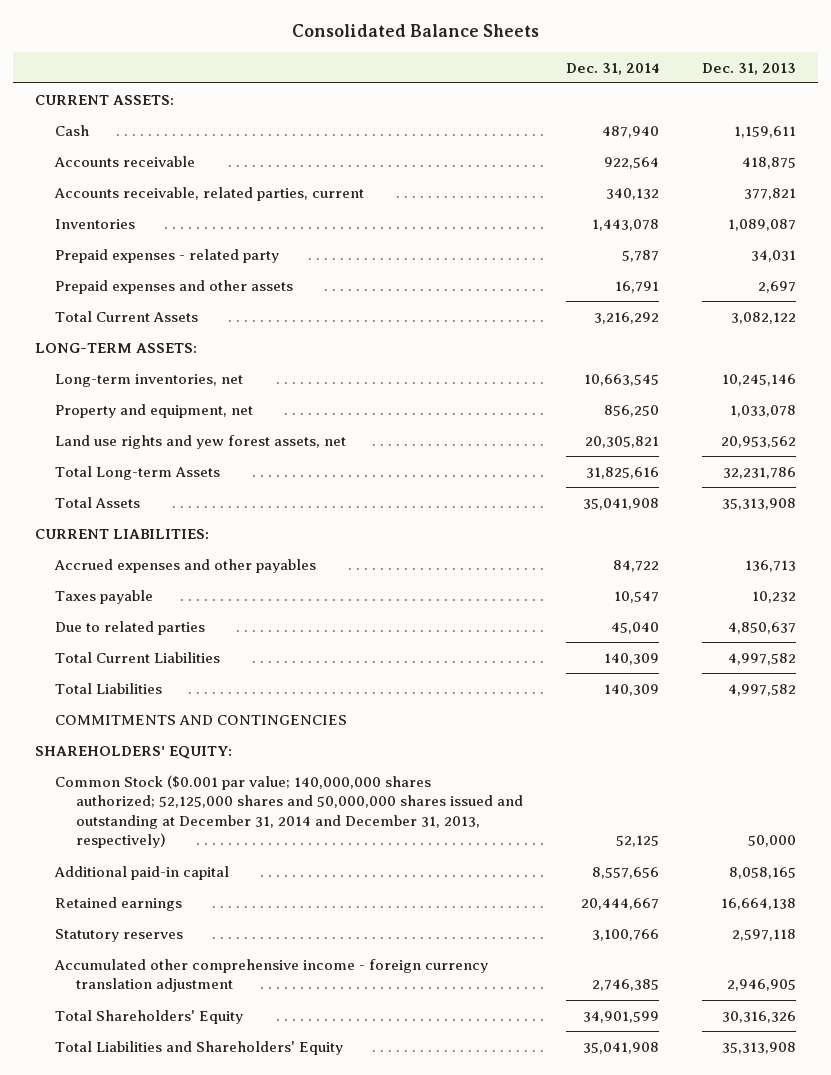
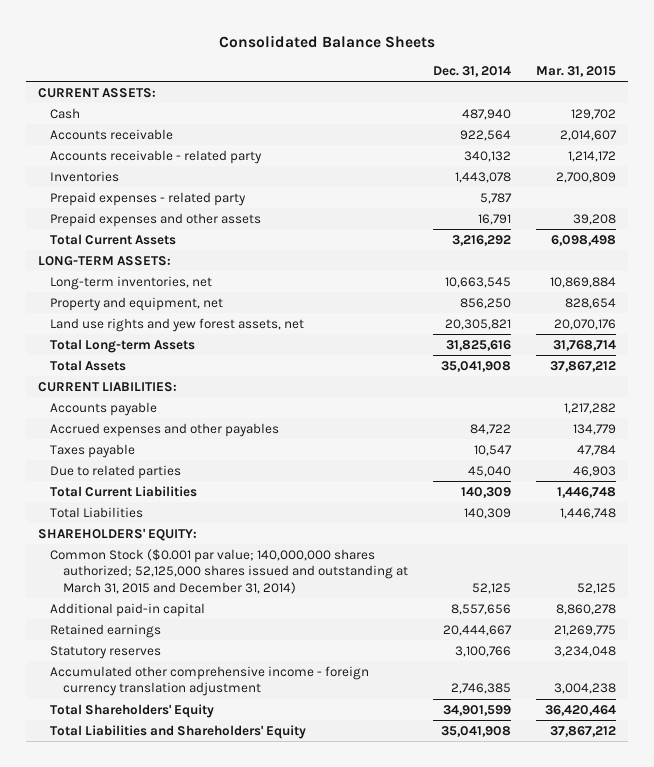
[702,62,797,75] Dec. 31, 2013 -> none
none -> [535,65,616,77] Mar. 31, 2015
[54,186,365,201] Accounts receivable, related parties, current -> [50,149,263,164] Accounts receivable - related party
none -> [50,401,158,416] Accounts payable
[55,714,348,725] COMMITMENTS AND CONTINGENCIES -> none
[55,774,523,849] Common Stock ($0.001 par value; 140,000,000 shares authorized; 52,125,000 shares and 50,000,000 shares issued and outstanding at December 31, 2014 and December 31, 2013, respectively) -> [50,548,408,595] Common Stock ($0.001 par value; 140,000,000 shares authorized; 52,125,000 shares issued and outstanding at March 31, 2015 and December 31, 2014)

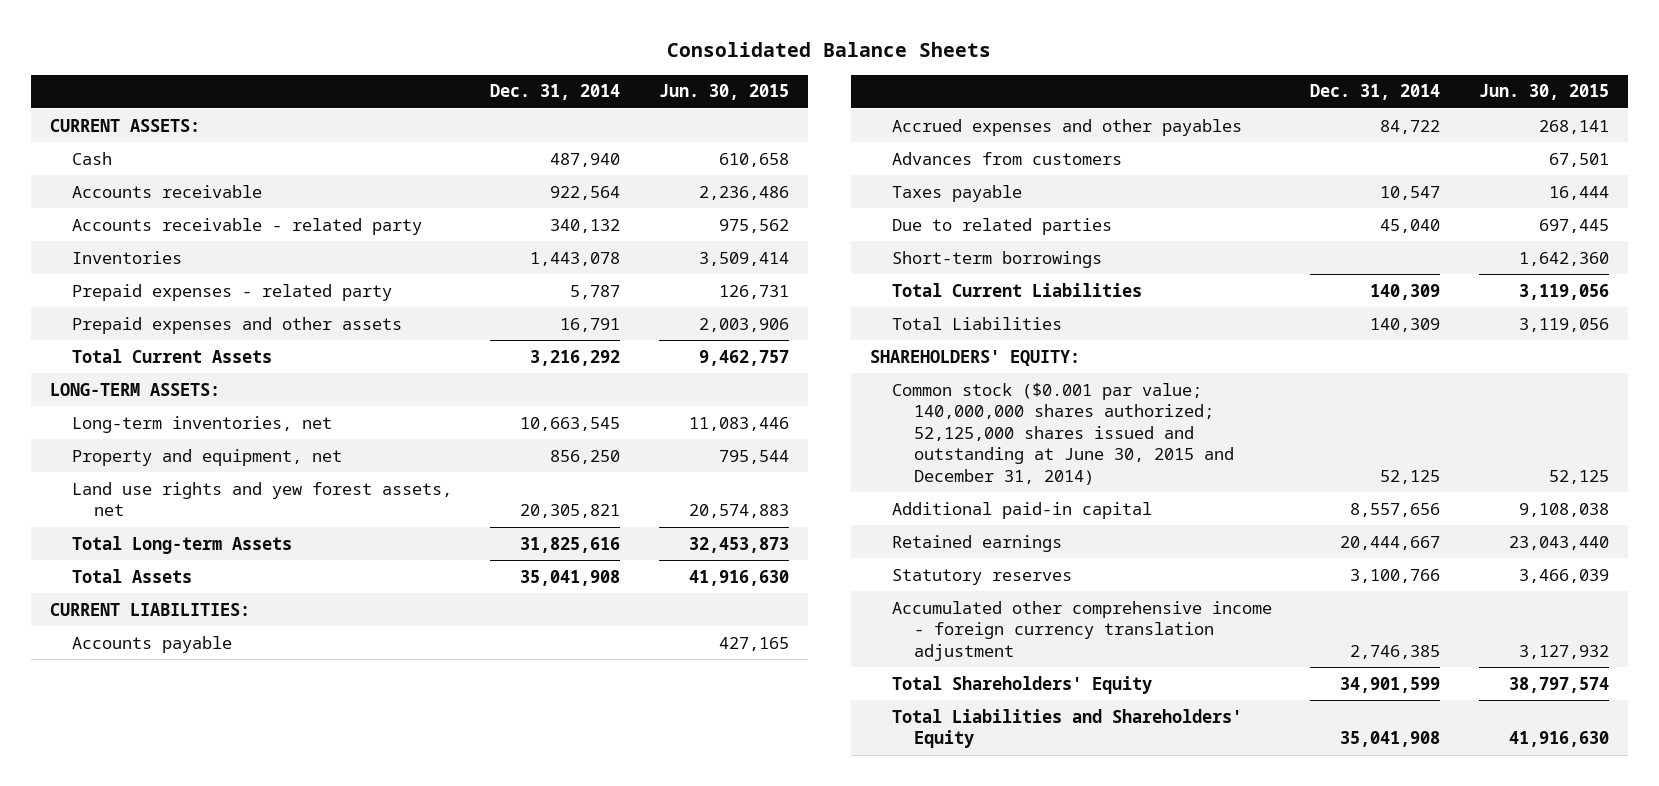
[535,65,616,77] Mar. 31, 2015 -> none
none -> [658,84,789,101] Jun. 30, 2015
none -> [891,151,1122,165] Advances from customers
none -> [891,250,1102,268] Short-term borrowings
[50,548,408,595] Common Stock ($0.001 par value; 140,000,000 shares authorized; 52,125,000 shares issued and outstanding at March 31, 2015 and December 31, 2014) -> [891,382,1234,485] Common stock ($0.001 par value; 140,000,000 shares authorized; 52,125,000 shares issued and outstanding at June 30, 2015 and December 31, 2014)

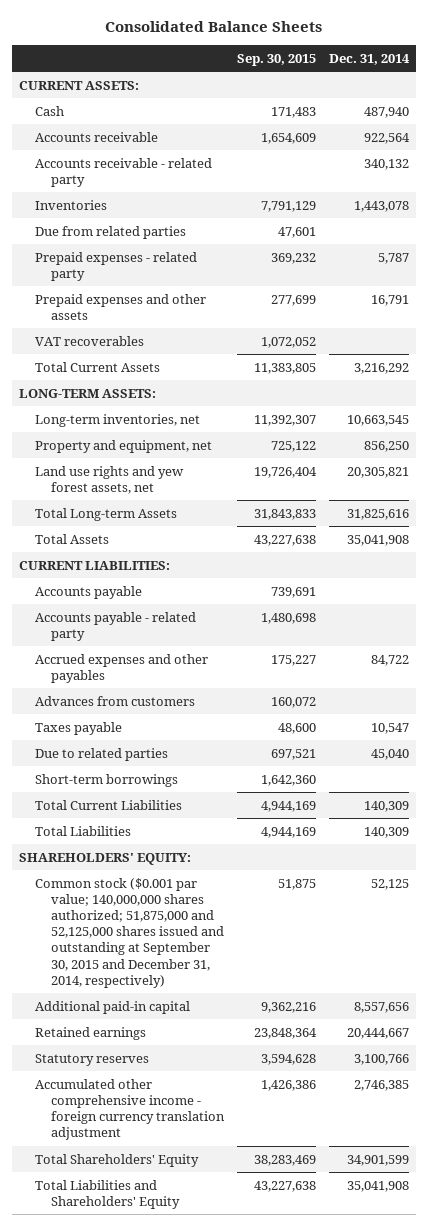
[658,84,789,101] Jun. 30, 2015 -> none
none -> [236,53,316,66] Sep. 30, 2015
none -> [34,225,186,239] Due from related parties
none -> [34,335,144,346] VAT recoverables
none -> [34,611,196,641] Accounts payable - related party
[891,382,1234,485] Common stock ($0.001 par value; 140,000,000 shares authorized; 52,125,000 shares issued and outstanding at June 30, 2015 and December 31, 2014) -> [34,877,224,988] Common stock ($0.001 par value; 140,000,000 shares authorized; 51,875,000 and 52,125,000 shares issued and outstanding at September 30, 2015 and December 31, 2014, respectively)

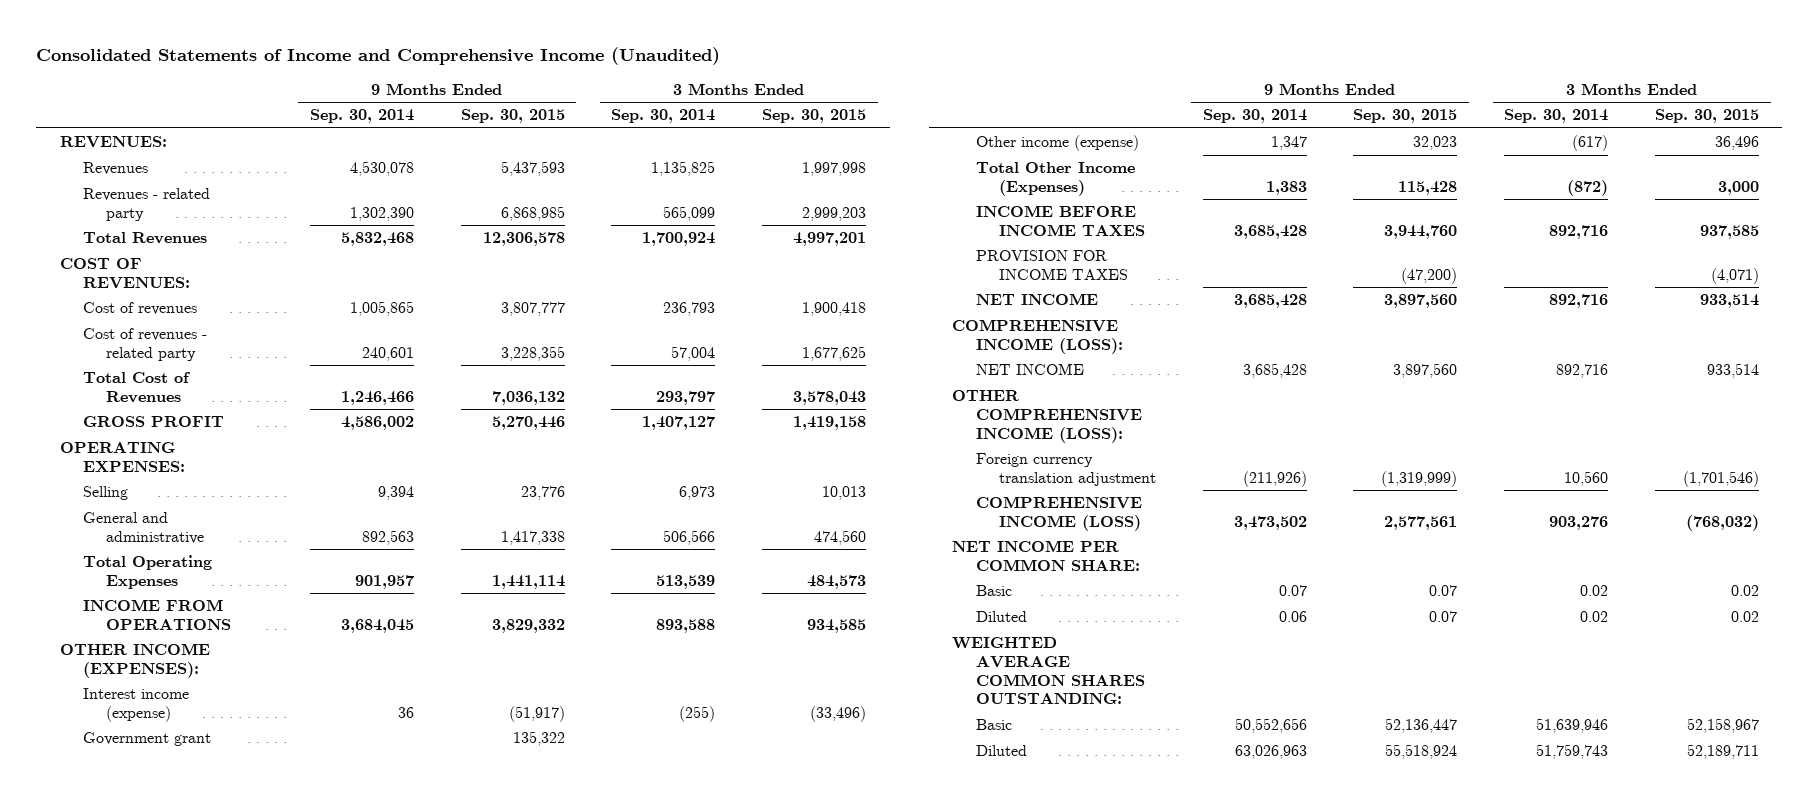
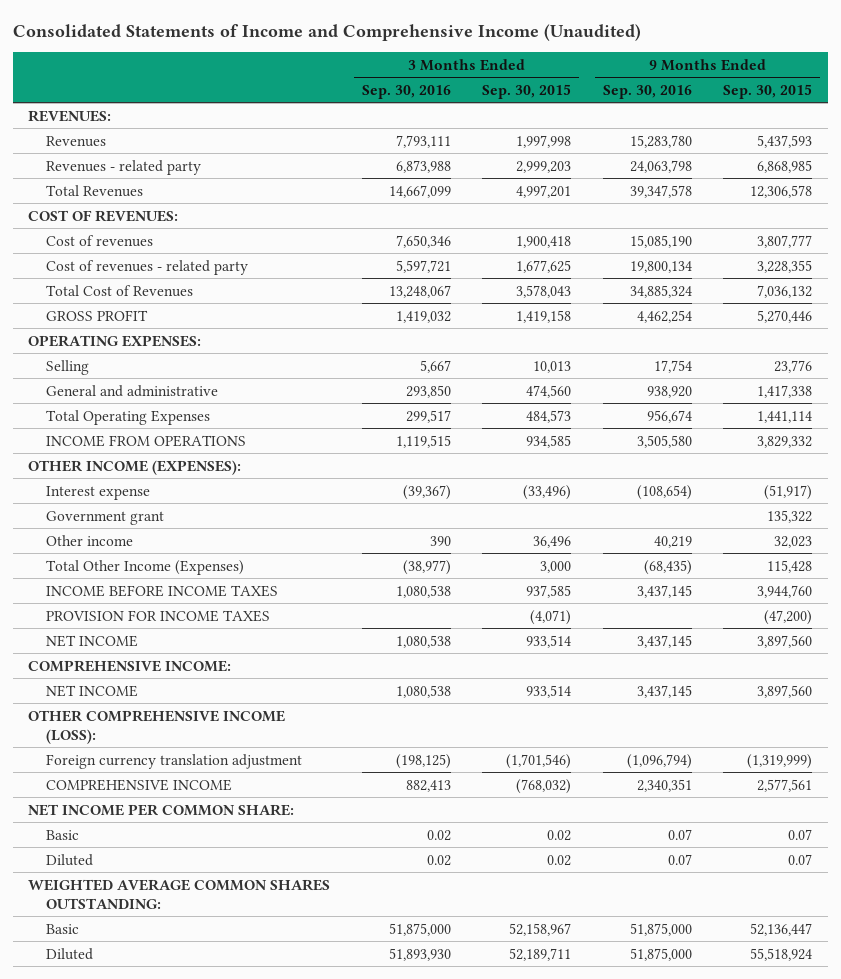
[309,109,414,124] Sep. 30, 2014 -> none
[611,109,716,124] Sep. 30, 2014 -> none
none -> [361,84,451,99] Sep. 30, 2016
none -> [602,84,692,99] Sep. 30, 2016
[82,688,189,723] Interest income (expense) -> [45,485,150,500] Interest expense
[975,135,1139,152] Other income (expense) -> [45,534,133,546] Other income
[952,319,1123,355] COMPREHENSIVE INCOME (LOSS): -> [28,659,232,672] COMPREHENSIVE INCOME:
[975,496,1142,532] COMPREHENSIVE INCOME (LOSS) -> [45,778,232,791] COMPREHENSIVE INCOME

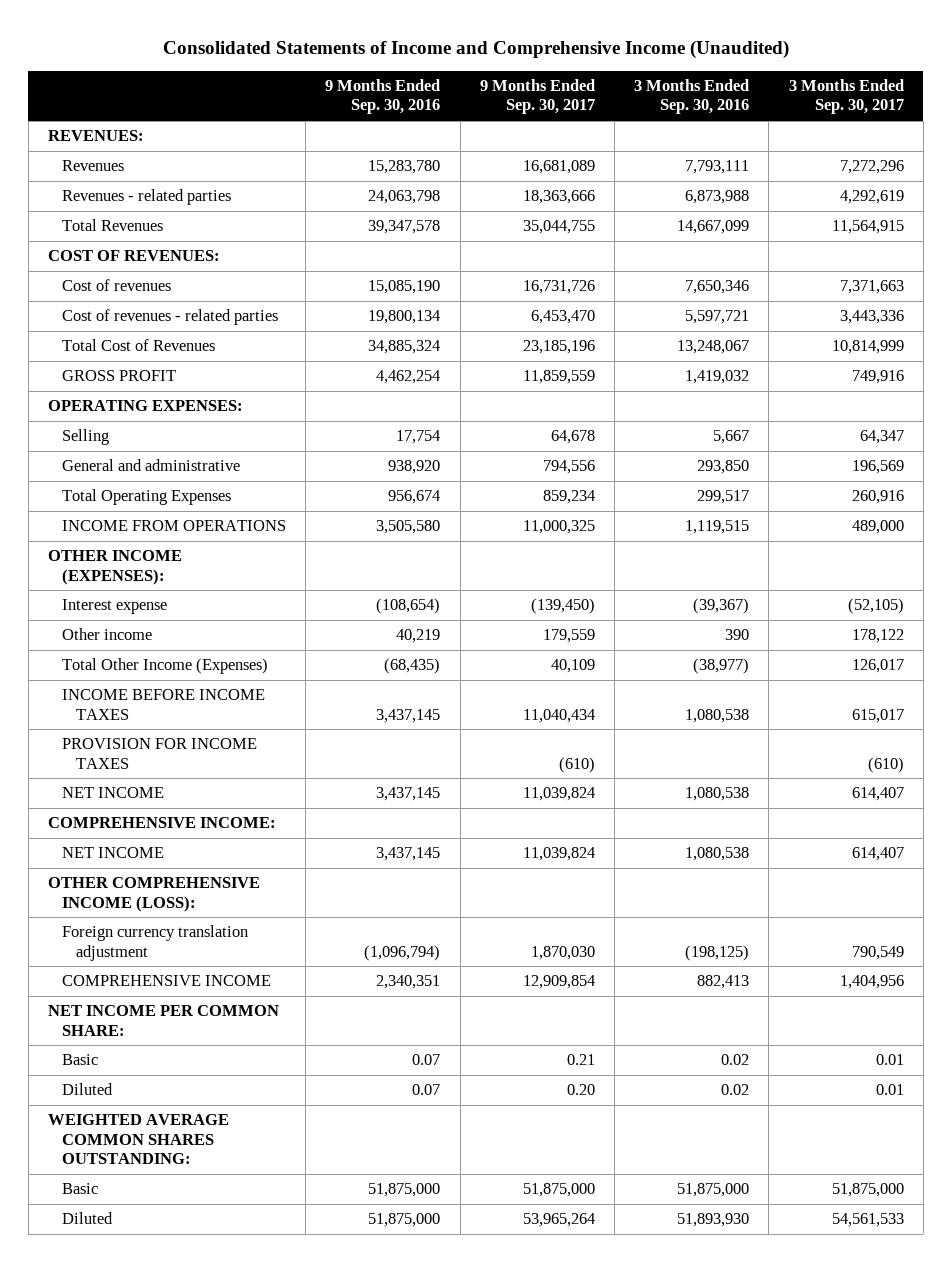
[482,83,572,99] Sep. 30, 2015 -> none
[723,83,813,99] Sep. 30, 2015 -> none
none -> [479,79,595,115] 9 Months Ended Sep. 30, 2017
none -> [788,79,904,115] 3 Months Ended Sep. 30, 2017
[45,159,201,175] Revenues - related party -> [62,189,232,206] Revenues - related parties
[45,259,248,275] Cost of revenues - related party -> [62,309,279,326] Cost of revenues - related parties
[45,510,164,525] Government grant -> none

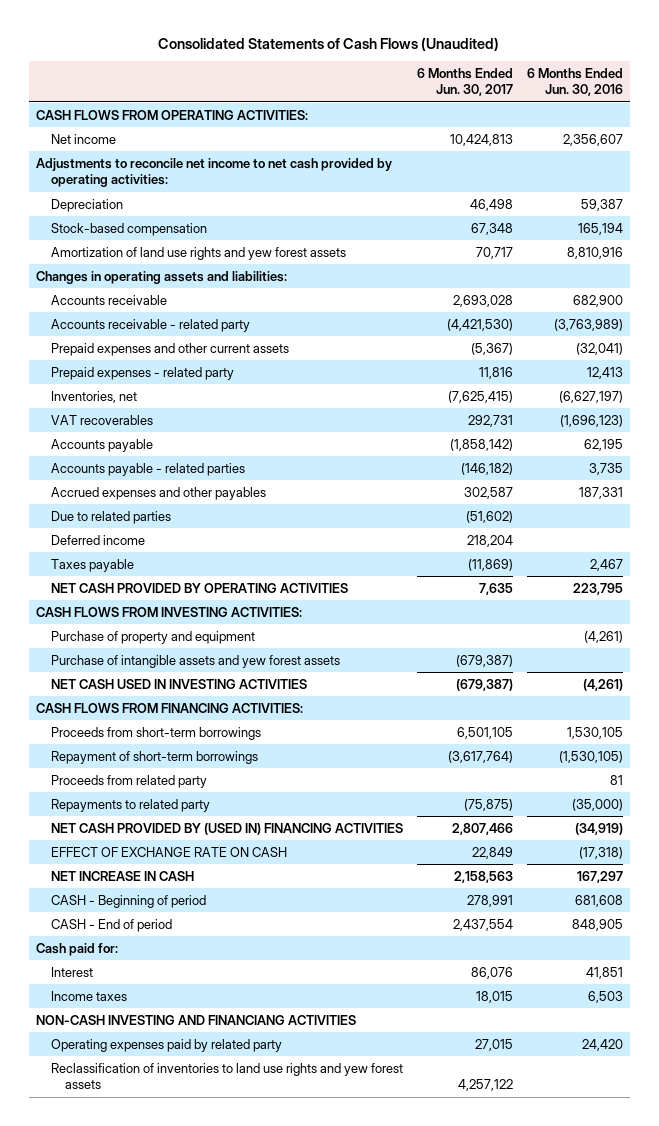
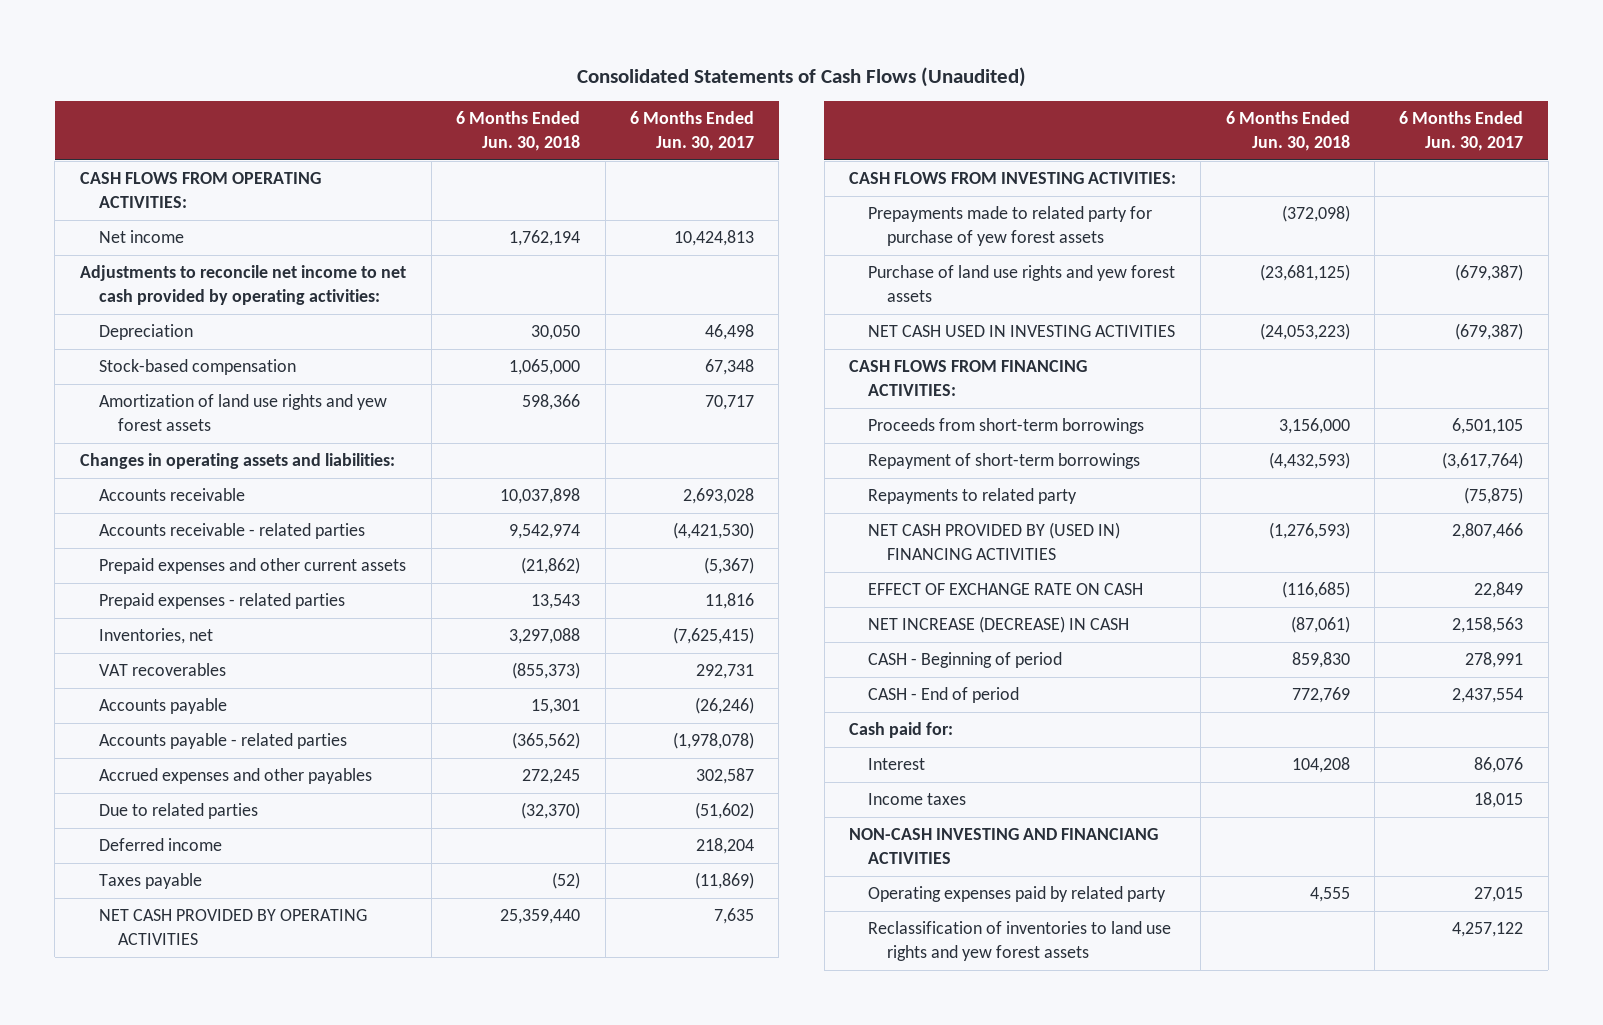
[526,68,623,97] 6 Months Ended Jun. 30, 2016 -> none
none -> [456,111,581,151] 6 Months Ended Jun. 30, 2018
[50,318,250,332] Accounts receivable - related party -> [98,523,365,540] Accounts receivable - related parties
[50,366,234,380] Prepaid expenses - related party -> [98,593,345,610] Prepaid expenses - related parties
[449,438,513,451] (1,858,142) -> [695,697,755,715] (26,246)
[460,462,513,475] (146,182) -> [673,732,755,750] (1,978,078)
[50,630,255,644] Purchase of property and equipment -> none
none -> [868,206,1153,246] Prepayments made to related party for purchase of yew forest assets
[50,654,340,668] Purchase of intangible assets and yew forest assets -> [868,265,1176,302] Purchase of land use rights and yew forest assets
[50,774,207,788] Proceeds from related party -> none
[50,870,194,881] NET INCREASE IN CASH -> [868,616,1130,634] NET INCREASE (DECREASE) IN CASH

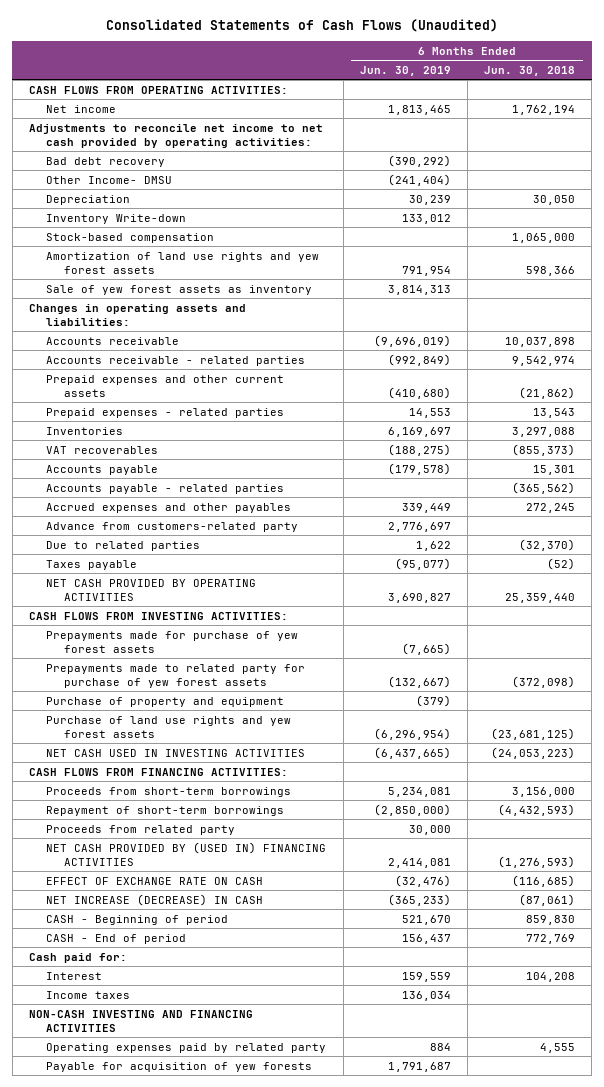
[630,111,755,151] 6 Months Ended Jun. 30, 2017 -> none
none -> [359,65,451,76] Jun. 30, 2019
none -> [46,156,166,167] Bad debt recovery
none -> [46,175,173,184] Other Income- DMSU
none -> [46,213,187,224] Inventory Write-down
none -> [46,284,313,295] Sale of yew forest assets as inventory
[98,628,213,645] Inventories, net -> [46,426,124,435] Inventories
none -> [46,521,299,532] Advance from customers-related party
[98,838,222,852] Deferred income -> none
none -> [46,630,299,653] Prepayments made for purchase of yew forest assets
none -> [46,696,285,707] Purchase of property and equipment
[868,488,1078,505] Repayments to related party -> none
none -> [46,824,236,835] Proceeds from related party
[849,828,1159,864] NON-CASH INVESTING AND FINANCIANG ACTIVITIES -> [28,1009,253,1032] NON-CASH INVESTING AND FINANCING ACTIVITIES
[868,921,1172,961] Reclassification of inventories to land use rights and yew forest assets -> none
none -> [46,1061,313,1072] Payable for acquisition of yew forests

